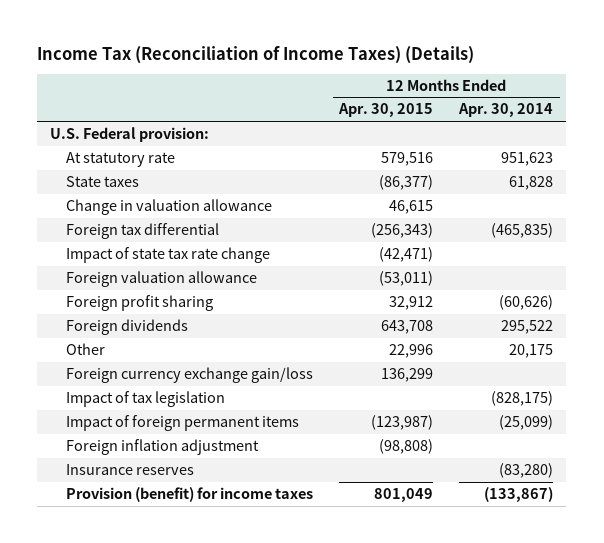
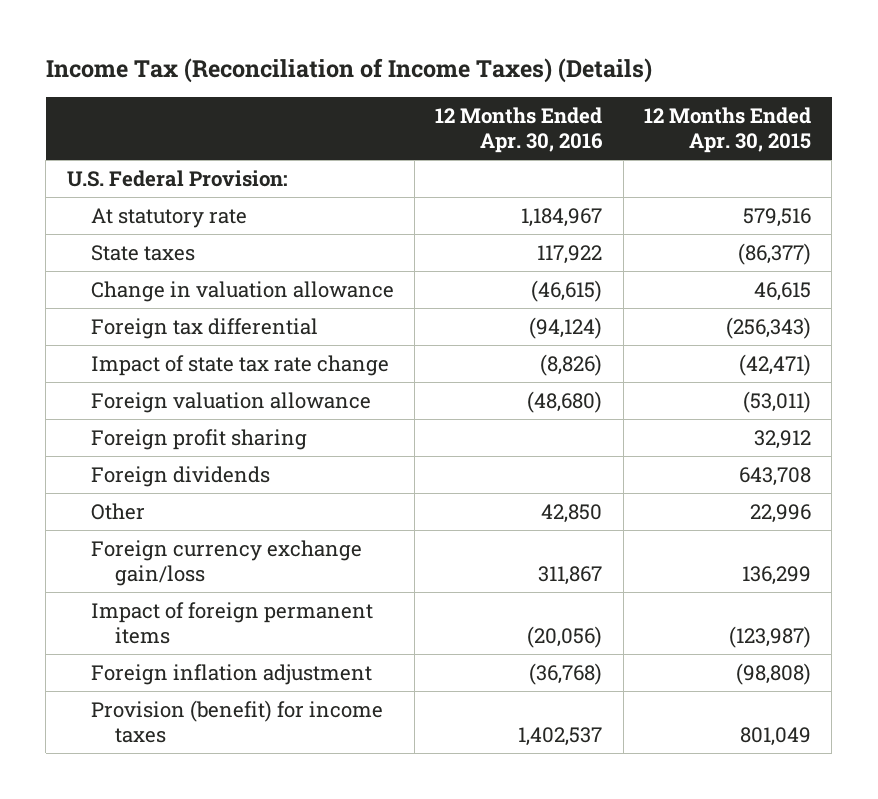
[458,103,554,118] Apr. 30, 2014 -> none
none -> [435,107,604,154] 12 Months Ended Apr. 30, 2016
[50,127,210,143] U.S. Federal provision: -> [66,169,288,187] U.S. Federal Provision:
[66,391,226,408] Impact of tax legislation -> none
[66,464,195,476] Insurance reserves -> none

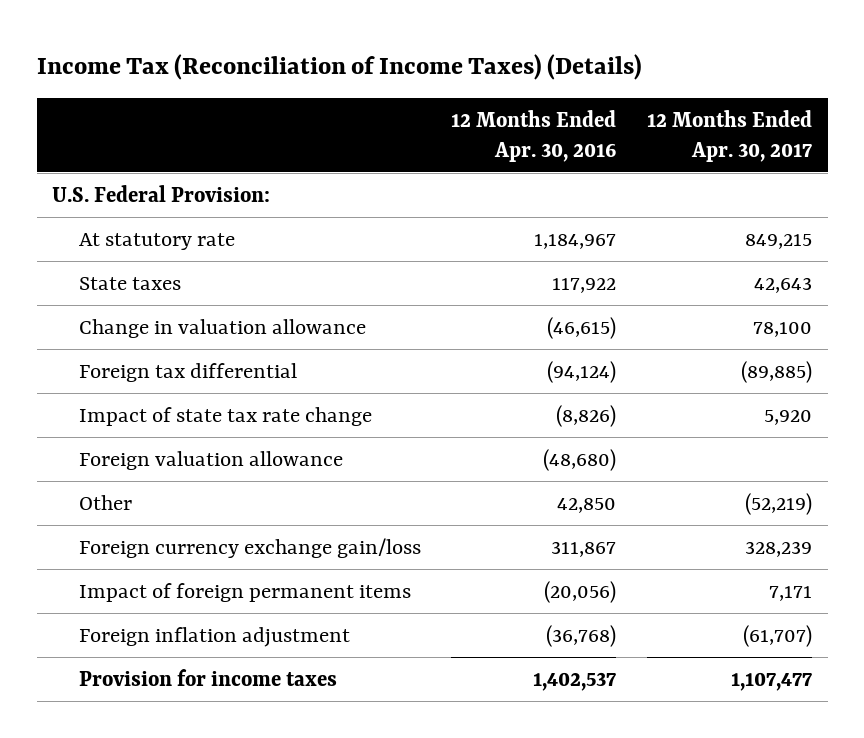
[644,107,812,154] 12 Months Ended Apr. 30, 2015 -> none
none -> [647,109,813,162] 12 Months Ended Apr. 30, 2017
[90,428,307,450] Foreign profit sharing -> none
[90,465,270,487] Foreign dividends -> none
[90,699,383,743] Provision (benefit) for income taxes -> [78,668,337,686] Provision for income taxes

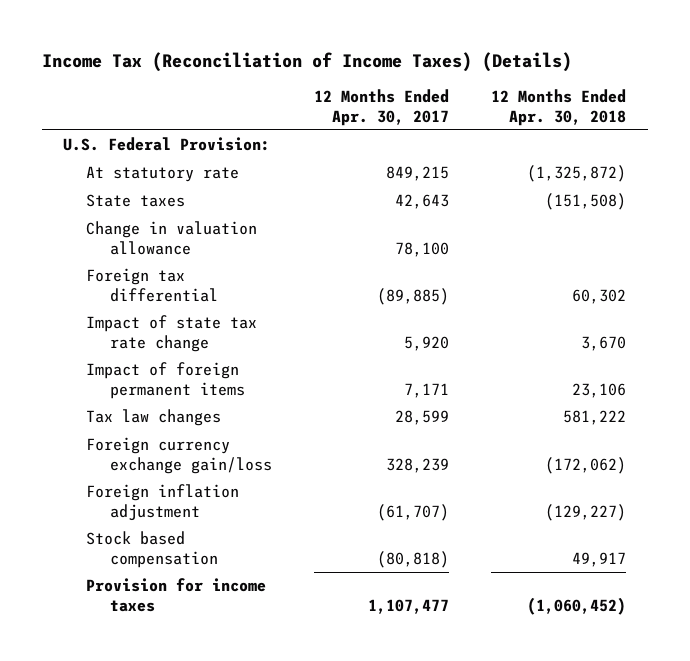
[451,109,617,162] 12 Months Ended Apr. 30, 2016 -> none
none -> [491,88,627,126] 12 Months Ended Apr. 30, 2018
[78,450,343,470] Foreign valuation allowance -> none
[78,494,132,510] Other -> none
none -> [86,409,222,427] Tax law changes
[78,537,421,558] Foreign currency exchange gain/loss -> [86,437,272,475] Foreign currency exchange gain/loss
none -> [86,531,218,569] Stock based compensation

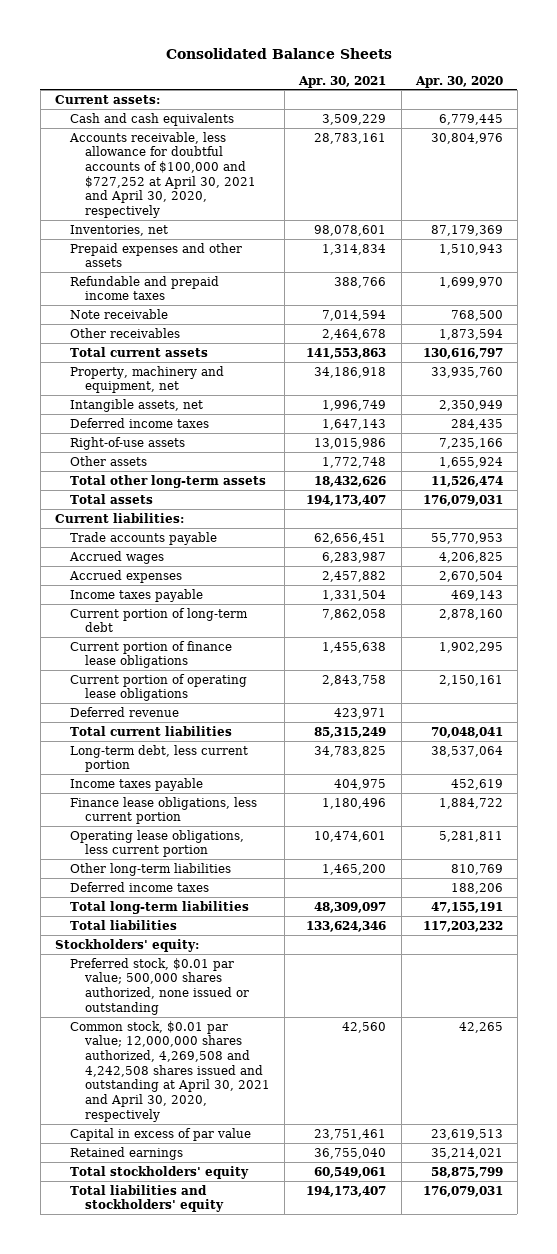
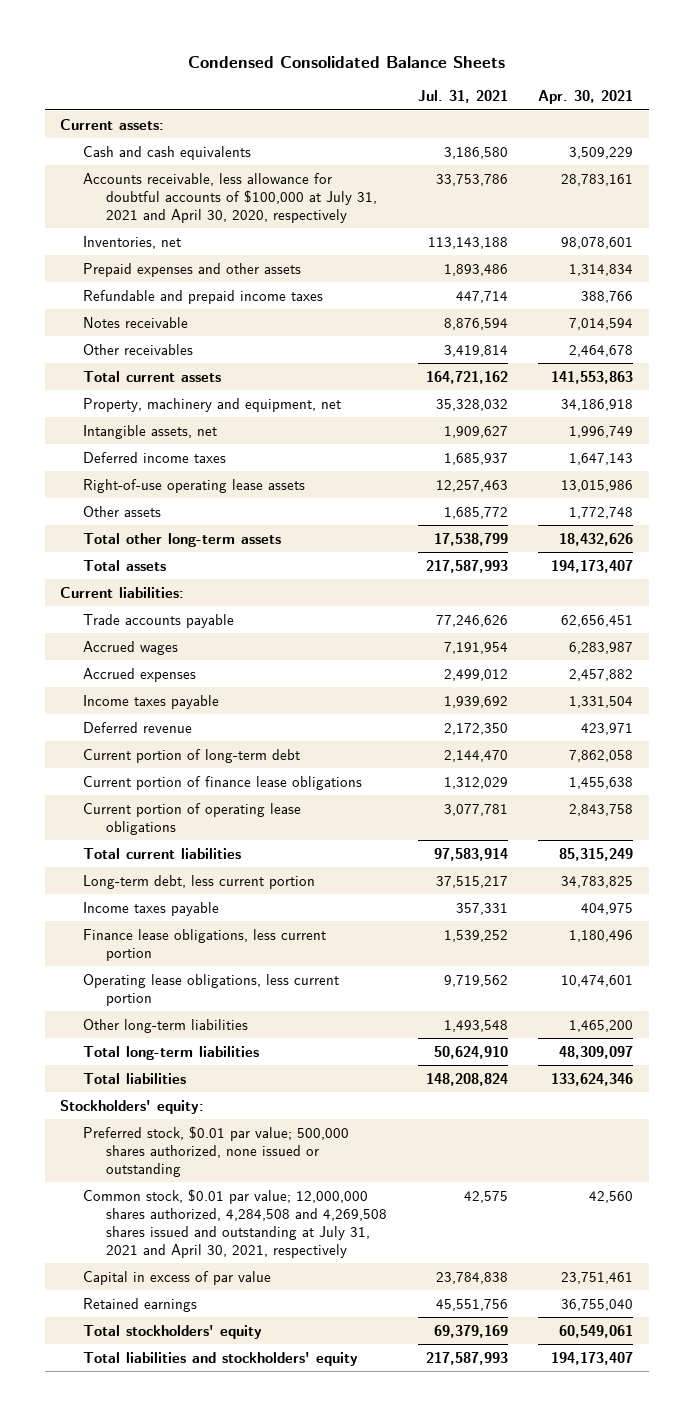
[165,47,392,59] Consolidated Balance Sheets -> [187,55,505,68] Condensed Consolidated Balance Sheets
[414,75,503,88] Apr. 30, 2020 -> none
none -> [417,90,508,104] Jul. 31, 2021
[69,131,257,219] Accounts receivable, less allowance for doubtful accounts of $100,000 and $727,252 at April 30, 2021 and April 30, 2020, respectively -> [83,172,377,223] Accounts receivable, less allowance for doubtful accounts of $100,000 at July 31, 2021 and April 30, 2020, respectively
[70,308,169,319] Note receivable -> [83,316,189,328] Notes receivable
[70,436,186,450] Right-of-use assets -> [83,478,306,493] Right-of-use operating lease assets
[70,706,180,717] Deferred revenue -> [83,721,193,733] Deferred revenue
[70,881,210,892] Deferred income taxes -> none
[70,1020,271,1122] Common stock, $0.01 par value; 12,000,000 shares authorized, 4,269,508 and 4,242,508 shares issued and outstanding at April 30, 2021 and April 30, 2020, respectively -> [83,1188,387,1258] Common stock, $0.01 par value; 12,000,000 shares authorized, 4,284,508 and 4,269,508 shares issued and outstanding at July 31, 2021 and April 30, 2021, respectively

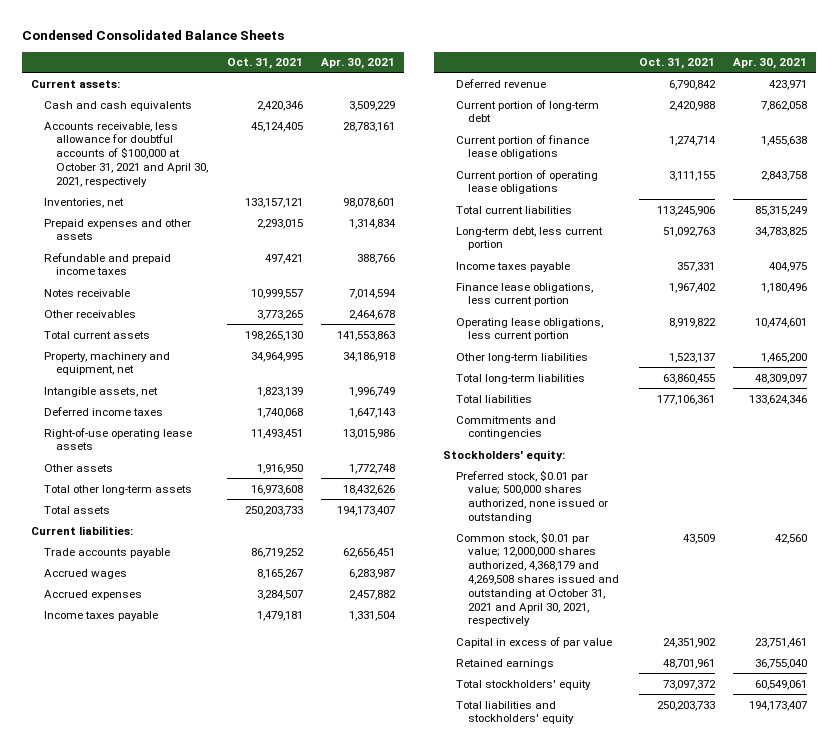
[417,90,508,104] Jul. 31, 2021 -> none
none -> [226,58,303,70] Oct. 31, 2021
[83,172,377,223] Accounts receivable, less allowance for doubtful accounts of $100,000 at July 31, 2021 and April 30, 2020, respectively -> [43,121,209,187] Accounts receivable, less allowance for doubtful accounts of $100,000 at October 31, 2021 and April 30, 2021, respectively
none -> [455,415,556,440] Commitments and contingencies
[83,1188,387,1258] Common stock, $0.01 par value; 12,000,000 shares authorized, 4,284,508 and 4,269,508 shares issued and outstanding at July 31, 2021 and April 30, 2021, respectively -> [455,531,620,627] Common stock, $0.01 par value; 12,000,000 shares authorized, 4,368,179 and 4,269,508 shares issued and outstanding at October 31, 2021 and April 30, 2021, respectively

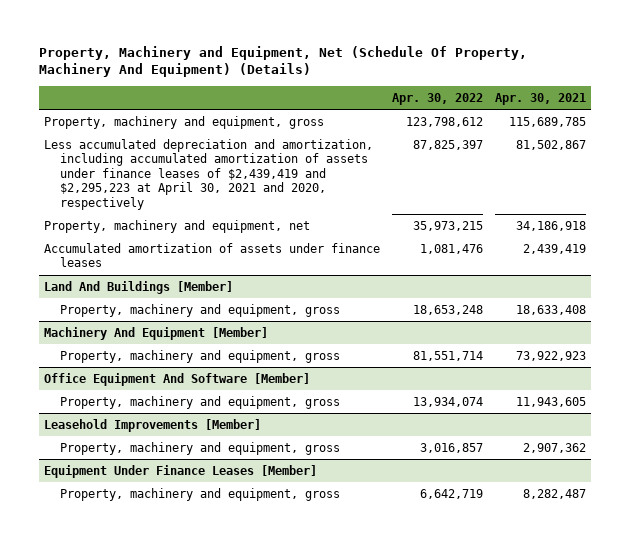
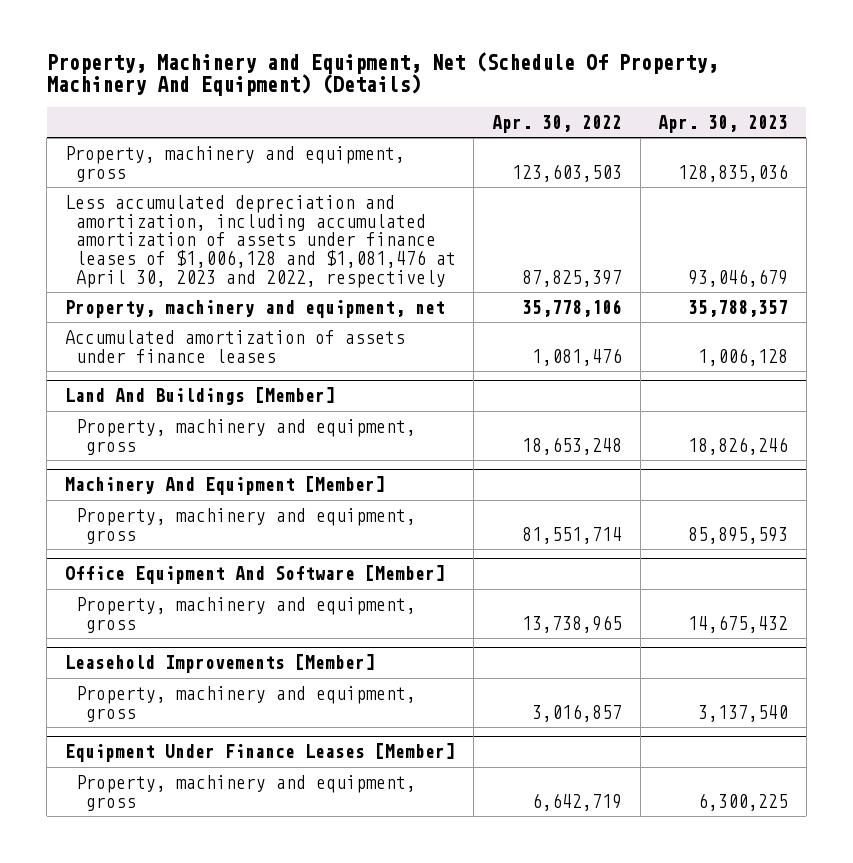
[494,92,586,105] Apr. 30, 2021 -> none
none -> [658,114,789,133] Apr. 30, 2023
[406,116,484,127] 123,798,612 -> [511,163,622,182] 123,603,503
[44,138,374,210] Less accumulated depreciation and amortization, including accumulated amortization of assets under finance leases of $2,439,419 and $2,295,223 at April 30, 2021 and 2020, respectively -> [65,194,456,288] Less accumulated depreciation and amortization, including accumulated amortization of assets under finance leases of $1,006,128 and $1,081,476 at April 30, 2023 and 2022, respectively
[413,220,484,231] 35,973,215 -> [521,298,622,317] 35,778,106
[413,396,484,407] 13,934,074 -> [521,614,622,633] 13,738,965

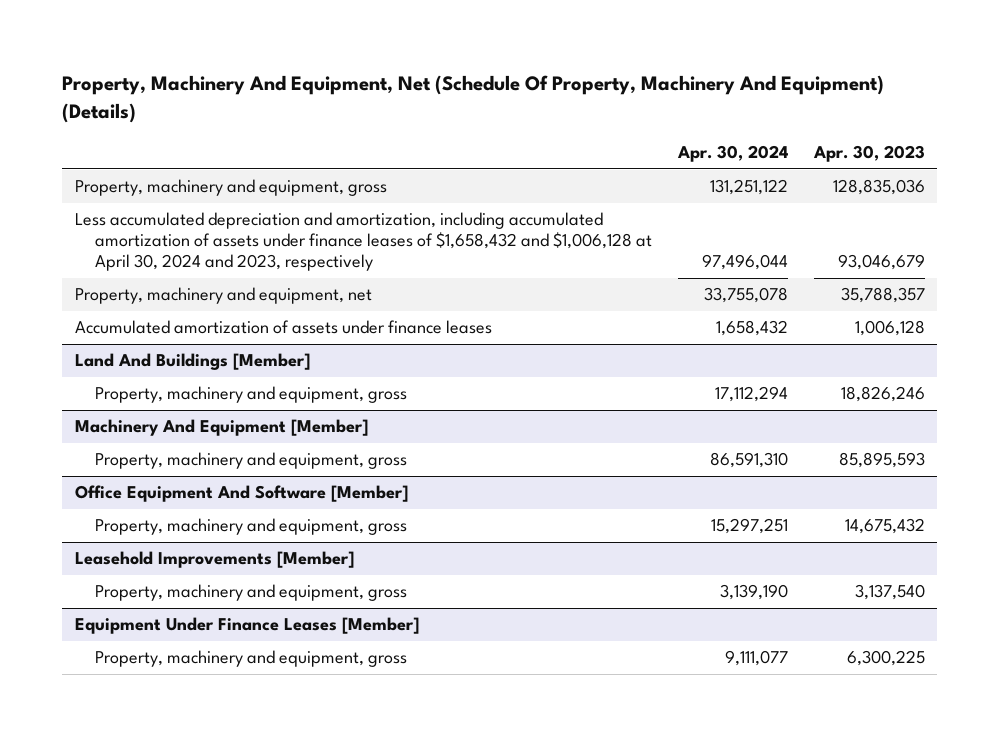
[46,51,718,97] Property, Machinery and Equipment, Net (Schedule Of Property, Machinery And Equipment) (Details) -> [62,75,885,124] Property, Machinery And Equipment, Net (Schedule Of Property, Machinery And Equipment) (Details)
[491,114,622,133] Apr. 30, 2022 -> none
none -> [677,145,789,163] Apr. 30, 2024
[65,194,456,288] Less accumulated depreciation and amortization, including accumulated amortization of assets under finance leases of $1,006,128 and $1,081,476 at April 30, 2023 and 2022, respectively -> [75,212,653,272] Less accumulated depreciation and amortization, including accumulated amortization of assets under finance leases of $1,658,432 and $1,006,128 at April 30, 2024 and 2023, respectively

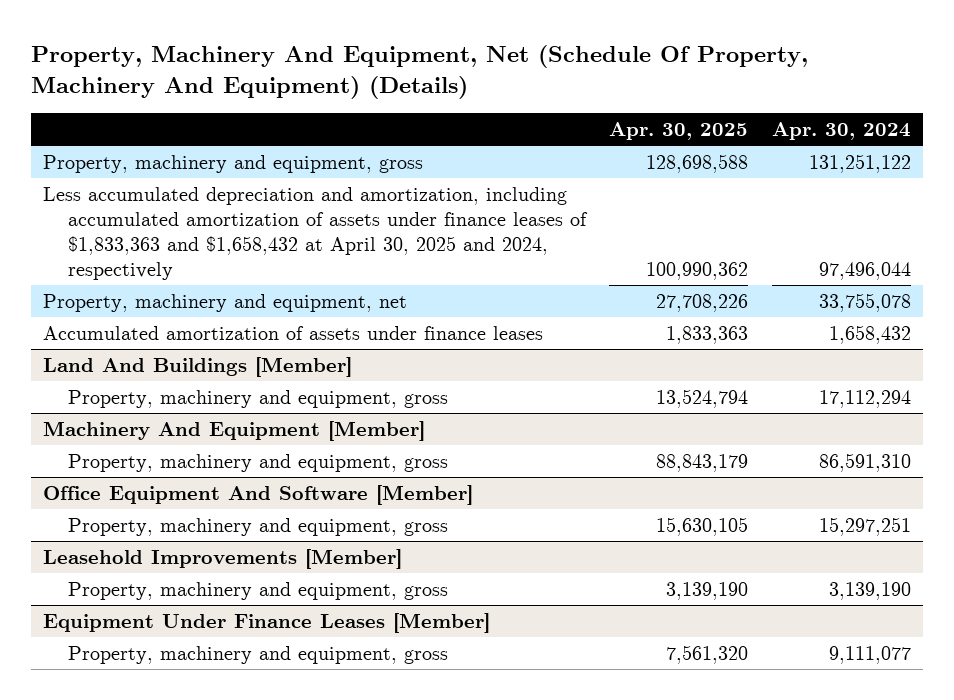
[812,145,925,163] Apr. 30, 2023 -> none
none -> [609,122,749,141] Apr. 30, 2025
[75,212,653,272] Less accumulated depreciation and amortization, including accumulated amortization of assets under finance leases of $1,658,432 and $1,006,128 at April 30, 2024 and 2023, respectively -> [43,186,588,280] Less accumulated depreciation and amortization, including accumulated amortization of assets under finance leases of $1,833,363 and $1,658,432 at April 30, 2025 and 2024, respectively

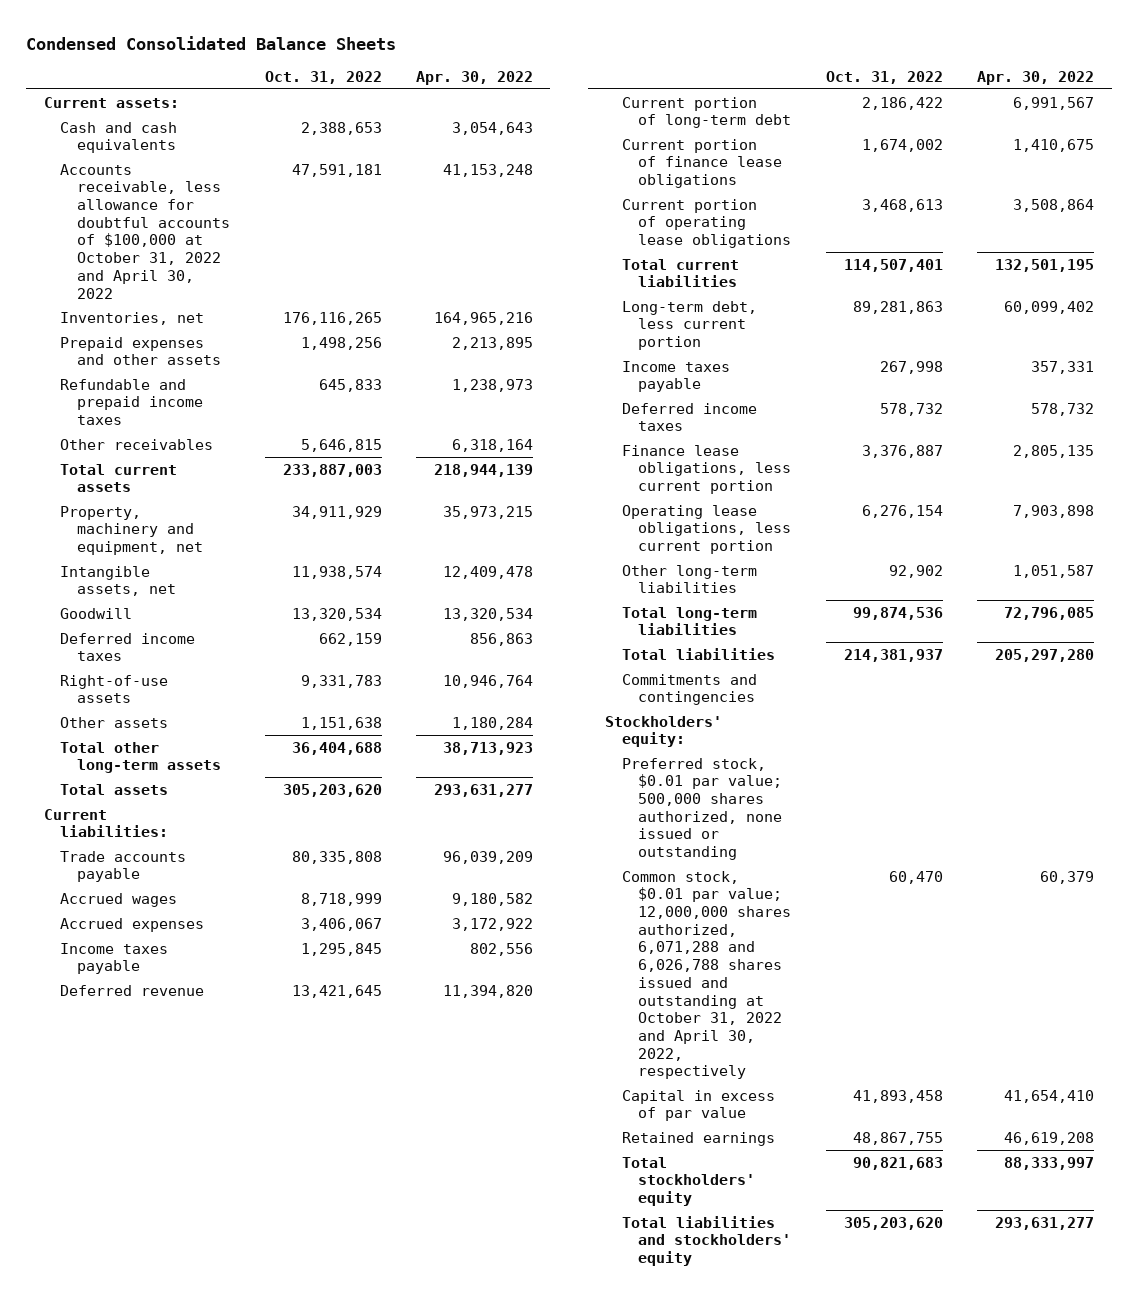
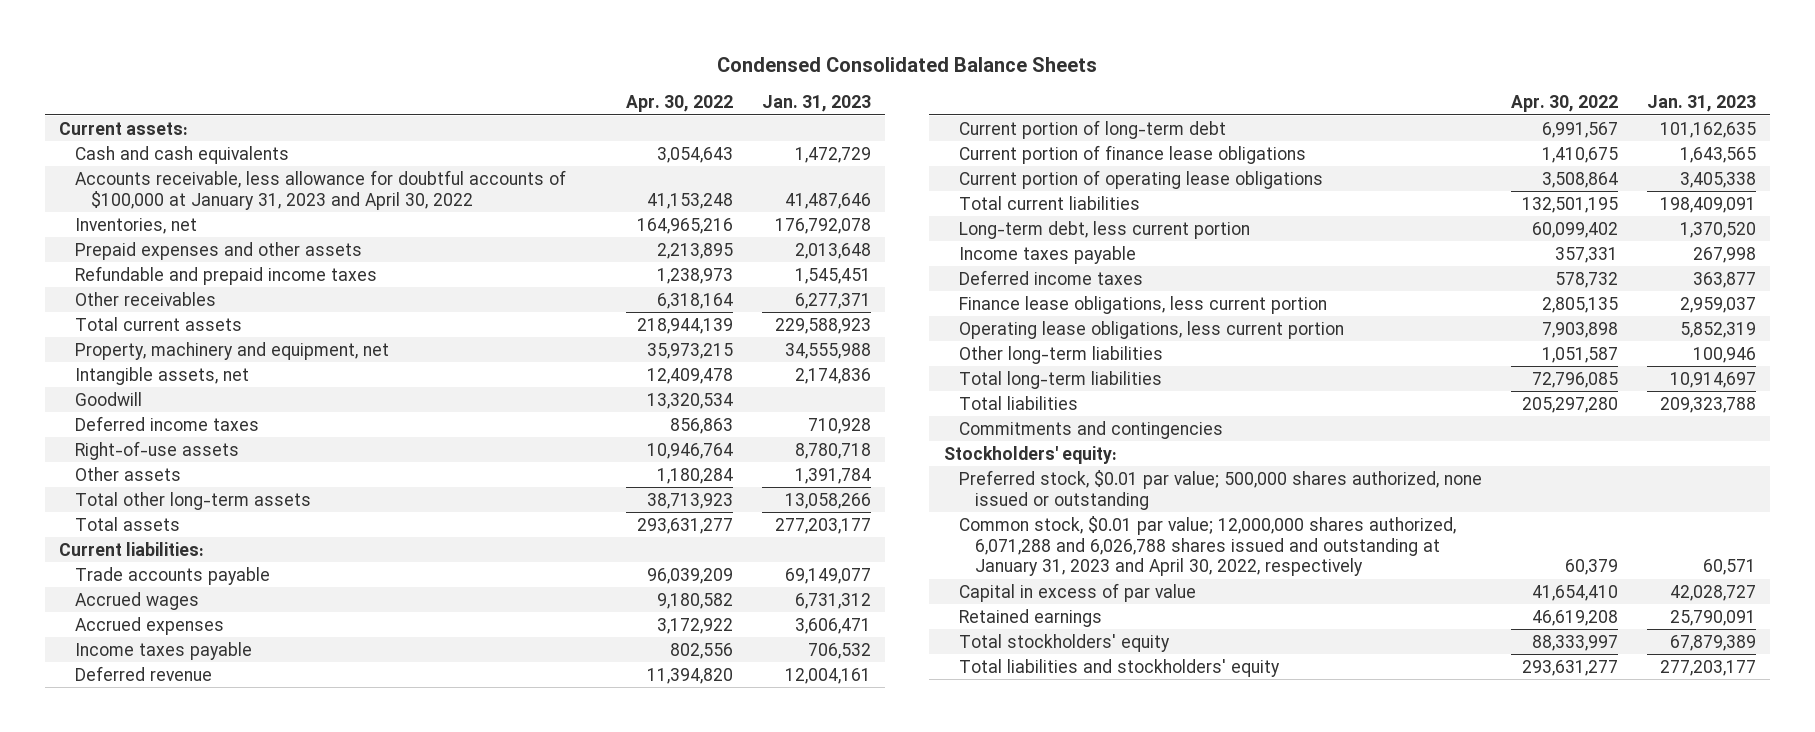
[264,71,382,85] Oct. 31, 2022 -> none
none -> [762,95,872,113] Jan. 31, 2023
[60,163,230,299] Accounts receivable, less allowance for doubtful accounts of $100,000 at October 31, 2022 and April 30, 2022 -> [74,169,566,210] Accounts receivable, less allowance for doubtful accounts of $100,000 at January 31, 2023 and April 30, 2022
[621,870,792,1080] Common stock, $0.01 par value; 12,000,000 shares authorized, 6,071,288 and 6,026,788 shares issued and outstanding at October 31, 2022 and April 30, 2022, respectively -> [959,515,1457,577] Common stock, $0.01 par value; 12,000,000 shares authorized, 6,071,288 and 6,026,788 shares issued and outstanding at January 31, 2023 and April 30, 2022, respectively

